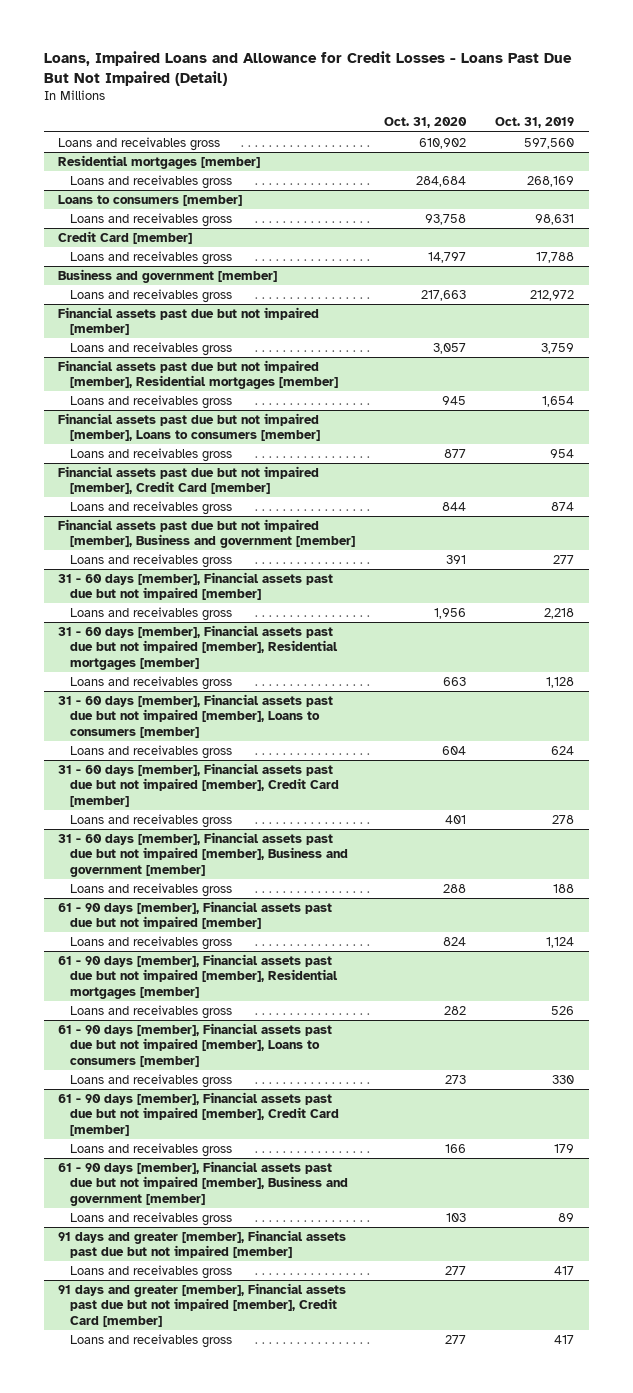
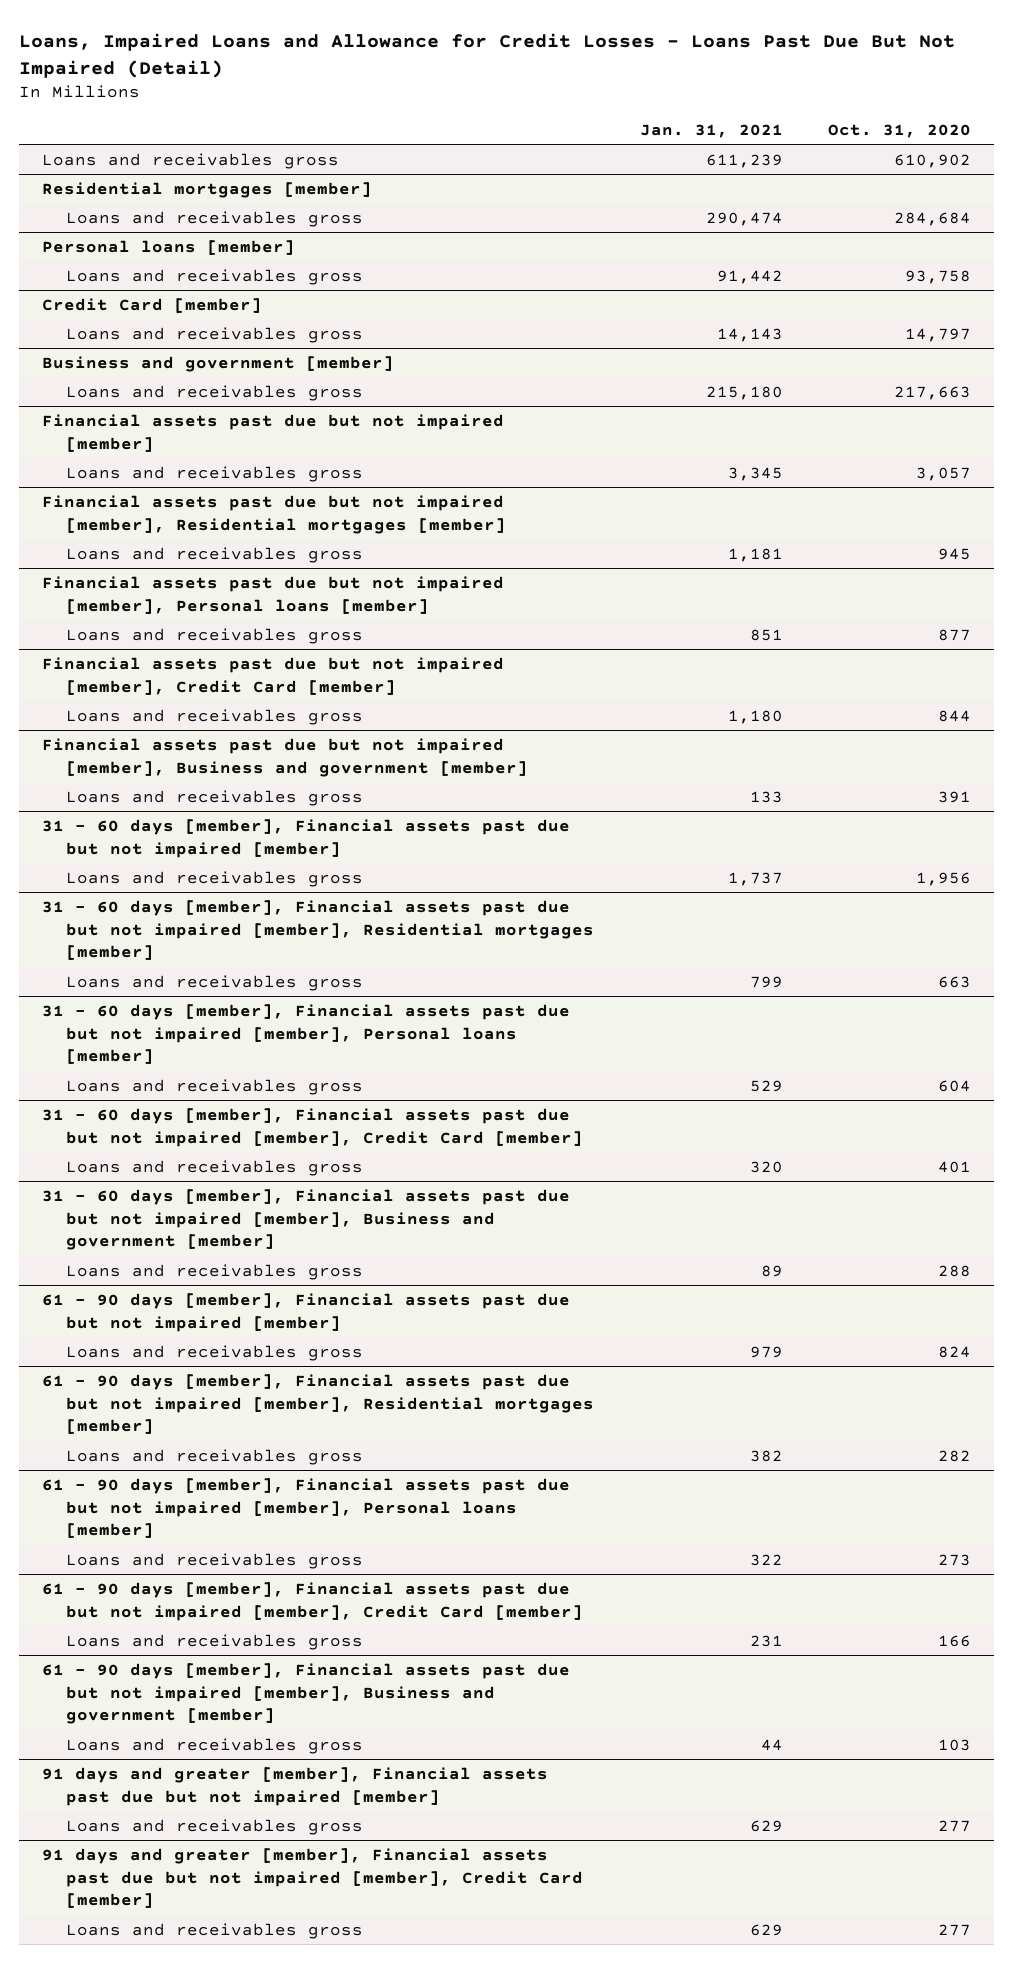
[495,117,575,129] Oct. 31, 2019 -> none
none -> [639,123,783,138] Jan. 31, 2021
[58,194,243,206] Loans to consumers [member] -> [42,239,296,255] Personal loans [member]
[58,412,321,442] Financial assets past due but not impaired [member], Loans to consumers [member] -> [42,575,505,614] Financial assets past due but not impaired [member], Personal loans [member]
[58,693,334,738] 31 - 60 days [member], Financial assets past due but not impaired [member], Loans to consumers [member] -> [42,1003,571,1065] 31 - 60 days [member], Financial assets past due but not impaired [member], Personal loans [member]
[58,1022,333,1067] 61 - 90 days [member], Financial assets past due but not impaired [member], Loans to consumers [member] -> [42,1477,571,1539] 61 - 90 days [member], Financial assets past due but not impaired [member], Personal loans [member]

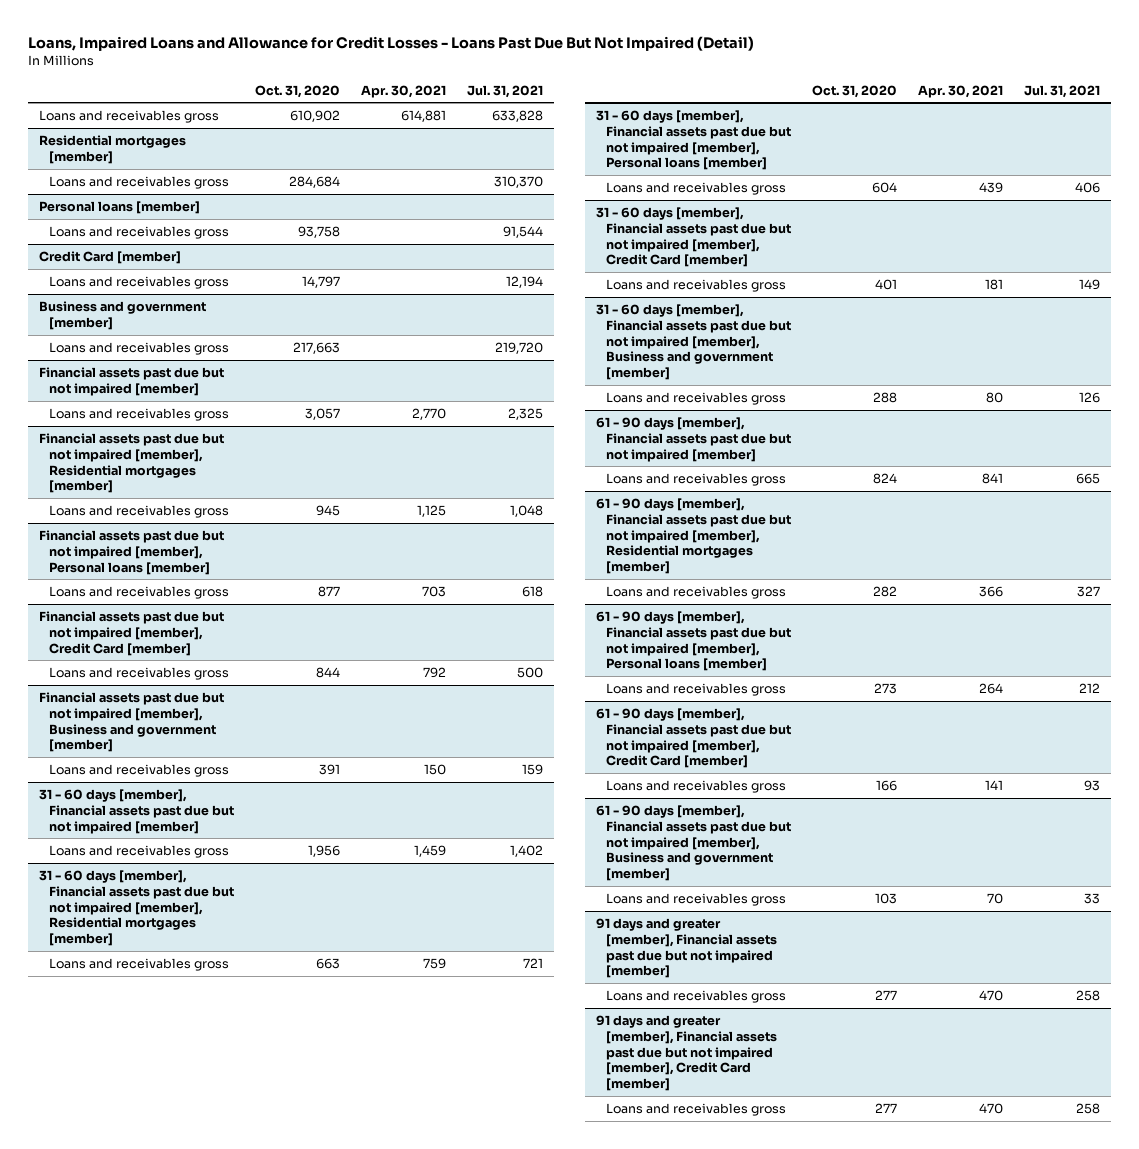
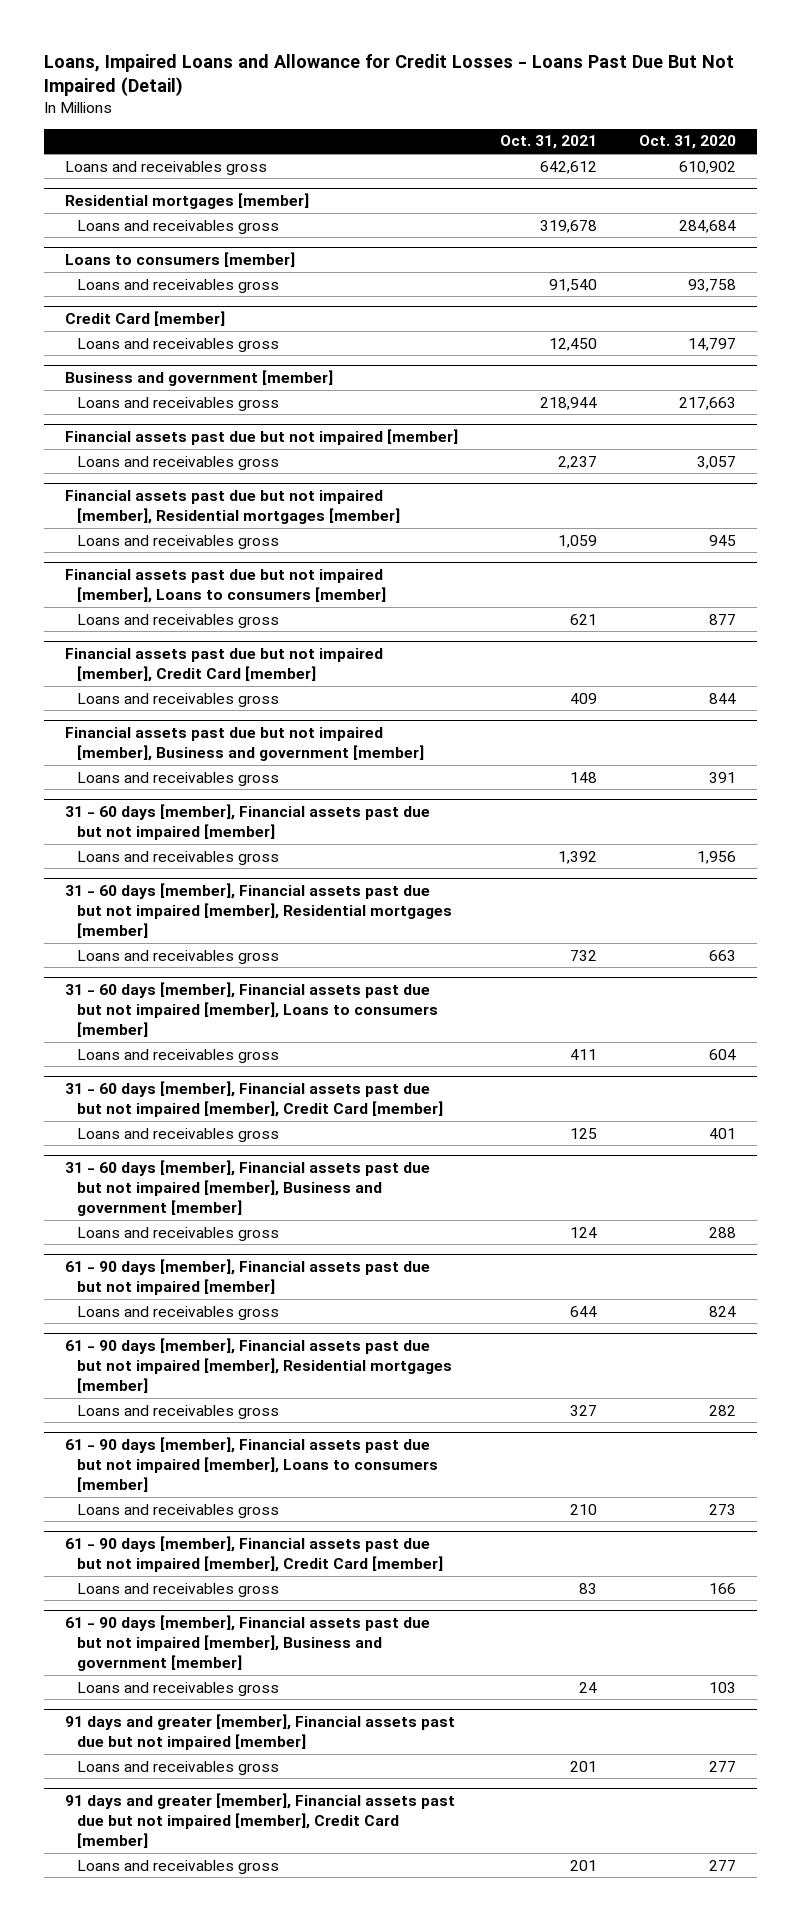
[361,84,447,98] Apr. 30, 2021 -> none
[467,84,544,98] Jul. 31, 2021 -> none
none -> [499,135,597,150] Oct. 31, 2021
[38,200,200,214] Personal loans [member] -> [64,251,295,267] Loans to consumers [member]
[38,529,224,575] Financial assets past due but not impaired [member], Personal loans [member] -> [64,568,386,604] Financial assets past due but not impaired [member], Loans to consumers [member]
[595,109,792,171] 31 - 60 days [member], Financial assets past due but not impaired [member], Personal loans [member] -> [64,981,438,1038] 31 - 60 days [member], Financial assets past due but not impaired [member], Loans to consumers [member]
[595,610,792,672] 61 - 90 days [member], Financial assets past due but not impaired [member], Personal loans [member] -> [64,1436,438,1493] 61 - 90 days [member], Financial assets past due but not impaired [member], Loans to consumers [member]

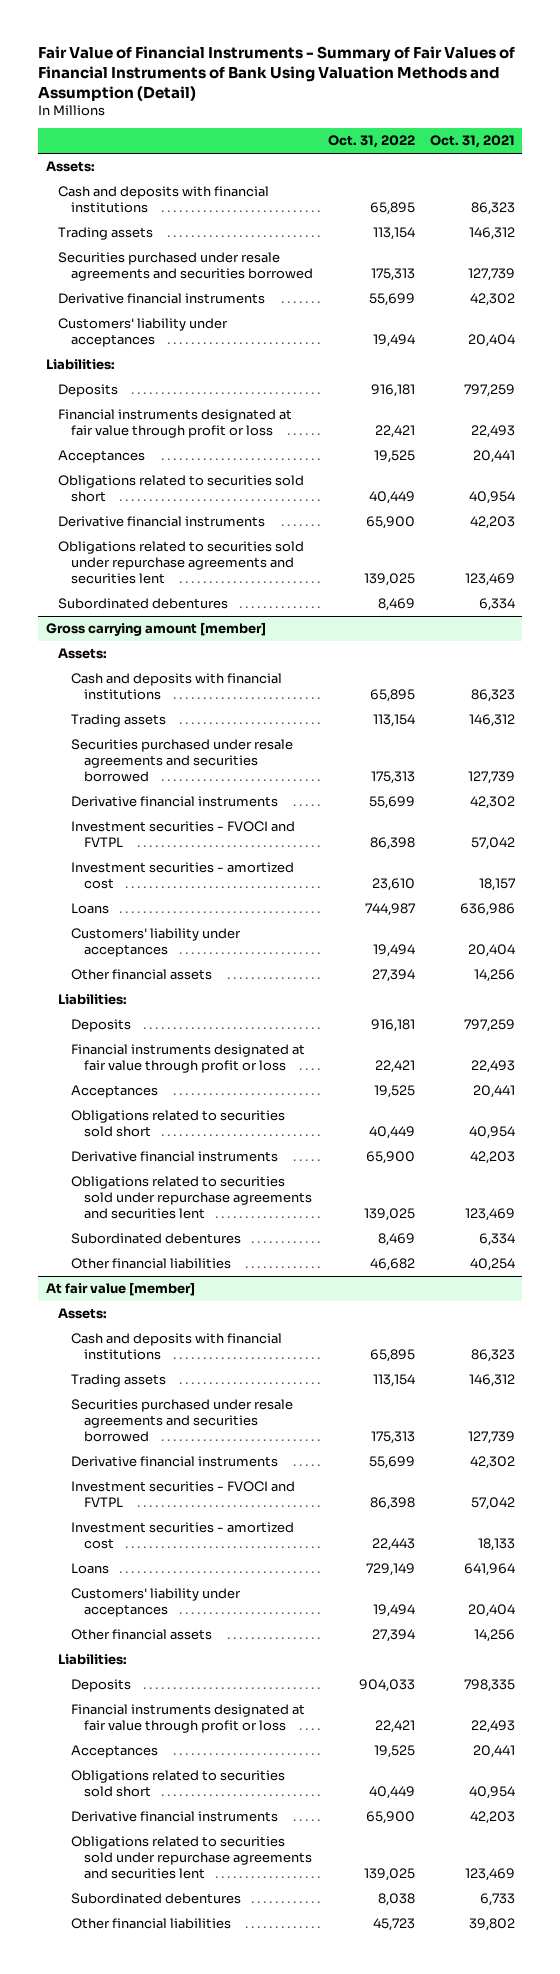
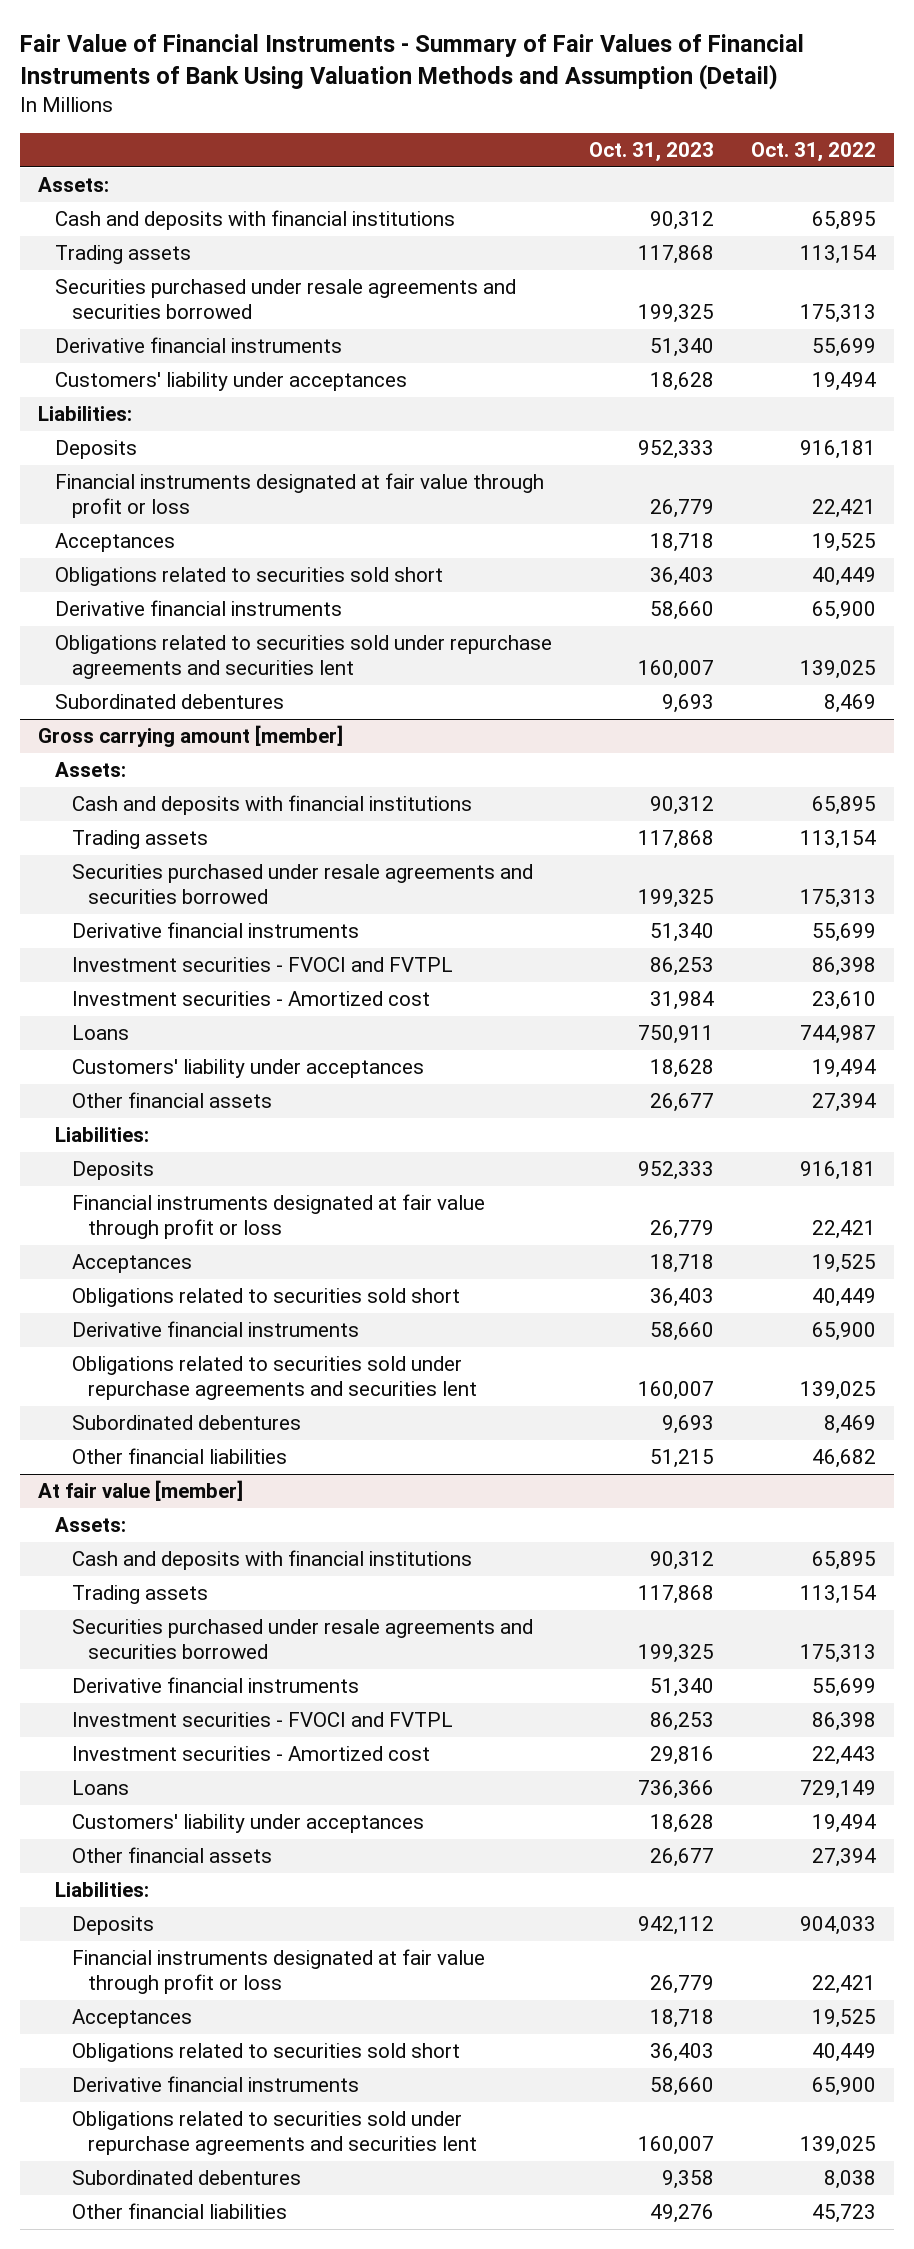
[429,135,515,149] Oct. 31, 2021 -> none
none -> [588,141,714,162] Oct. 31, 2023
[70,862,294,890] Investment securities - amortized cost -> [71,991,430,1007] Investment securities - Amortized cost
[70,1522,294,1550] Investment securities - amortized cost -> [71,1746,430,1762] Investment securities - Amortized cost

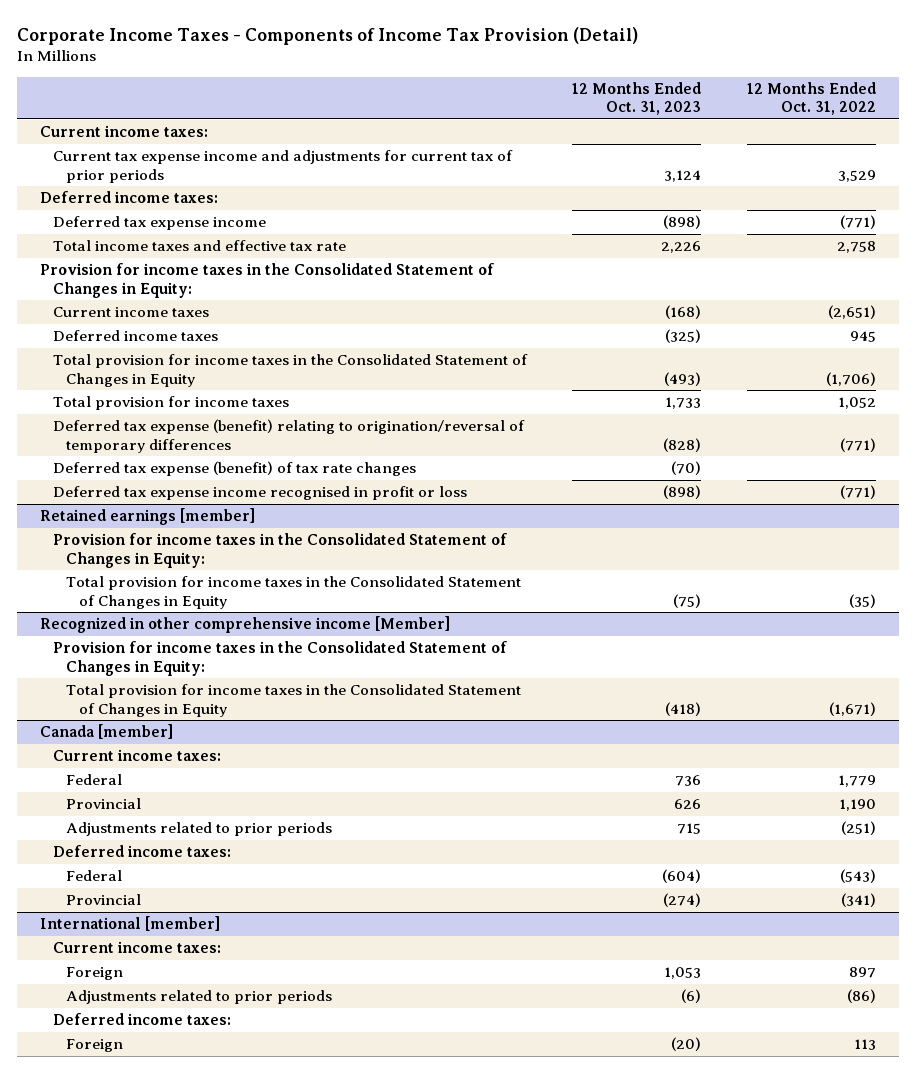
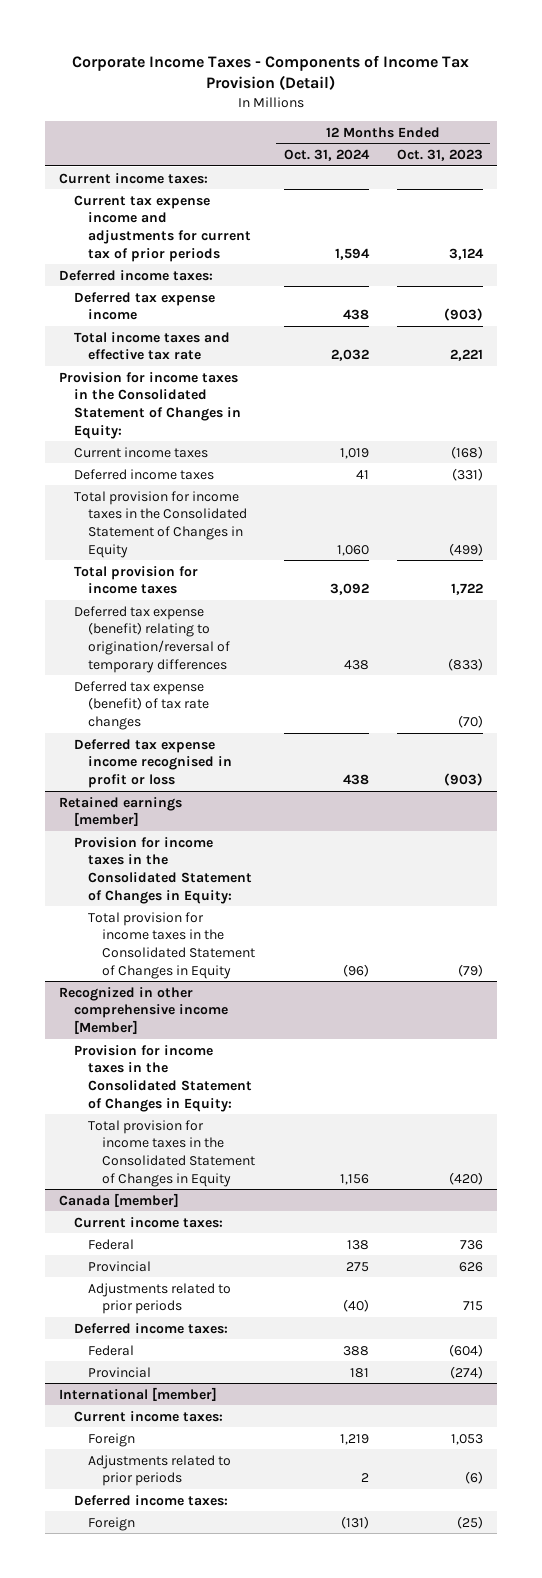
[747,81,877,116] 12 Months Ended Oct. 31, 2022 -> none
none -> [283,148,370,161] Oct. 31, 2024
[663,215,702,230] (898) -> [444,308,484,322] (903)
[661,241,702,254] 2,226 -> [450,349,484,362] 2,221
[665,329,702,344] (325) -> [452,467,484,481] (331)
[664,371,702,386] (493) -> [449,542,484,556] (499)
[665,397,702,410] 1,733 -> [451,583,484,596] 1,722
[663,437,702,452] (828) -> [448,657,484,671] (833)
[663,485,702,500] (898) -> [444,772,484,786] (903)
[673,593,702,608] (75) -> [458,963,484,977] (79)
[665,701,702,716] (418) -> [449,1171,484,1185] (420)
[671,1037,702,1052] (20) -> [457,1515,484,1529] (25)

